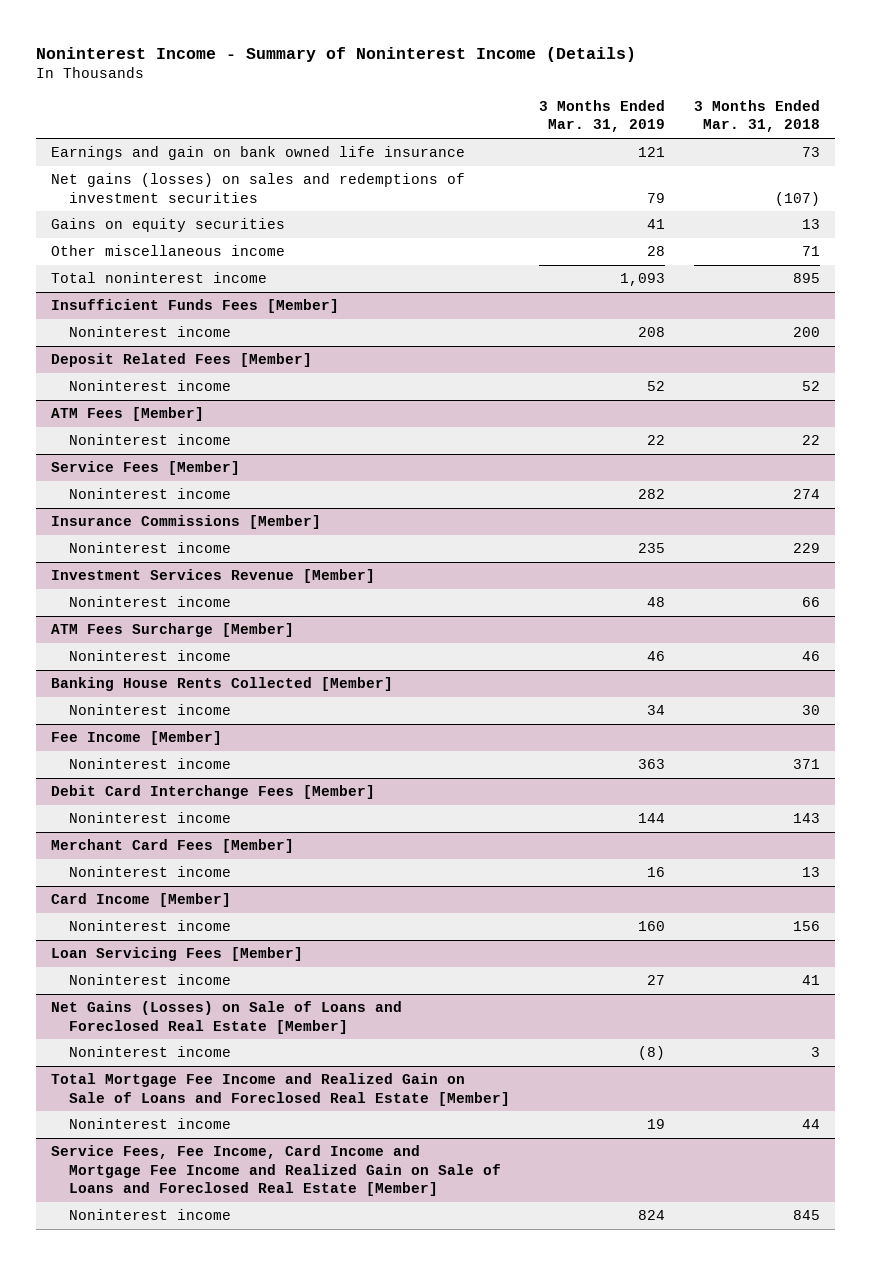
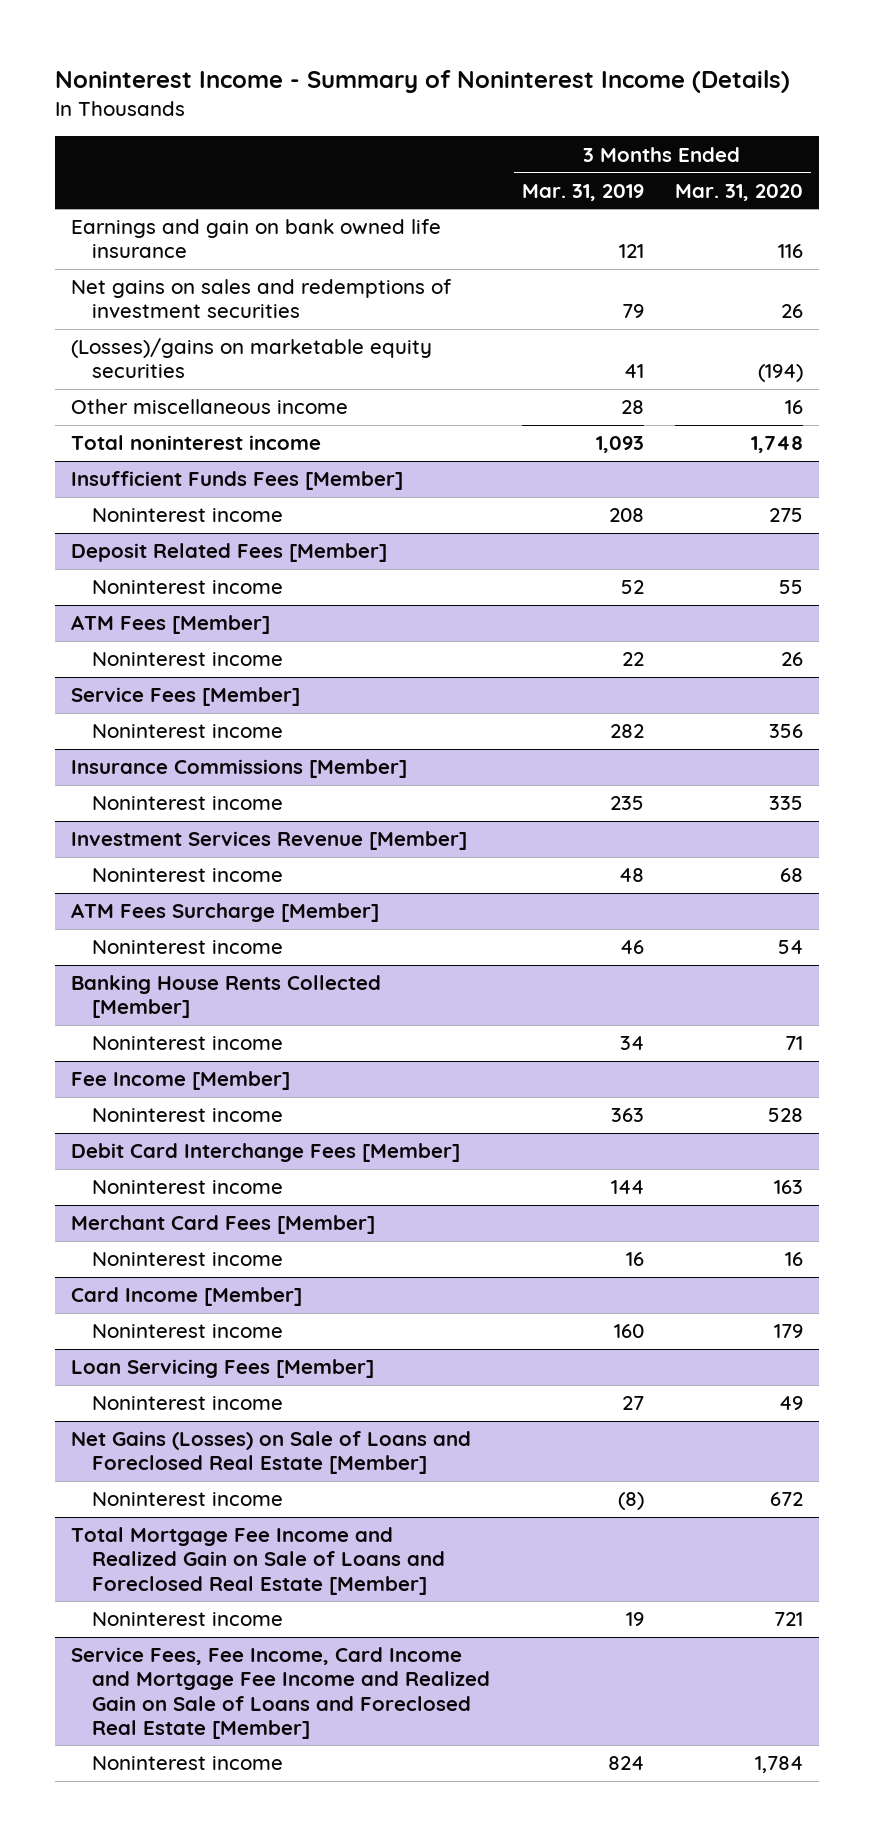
[693,99,820,133] 3 Months Ended Mar. 31, 2018 -> none
none -> [675,183,804,201] Mar. 31, 2020
[50,173,465,203] Net gains (losses) on sales and redemptions of investment securities -> [71,279,453,319] Net gains on sales and redemptions of investment securities
[50,218,285,233] Gains on equity securities -> [71,338,433,379] (Losses)/gains on marketable equity securities

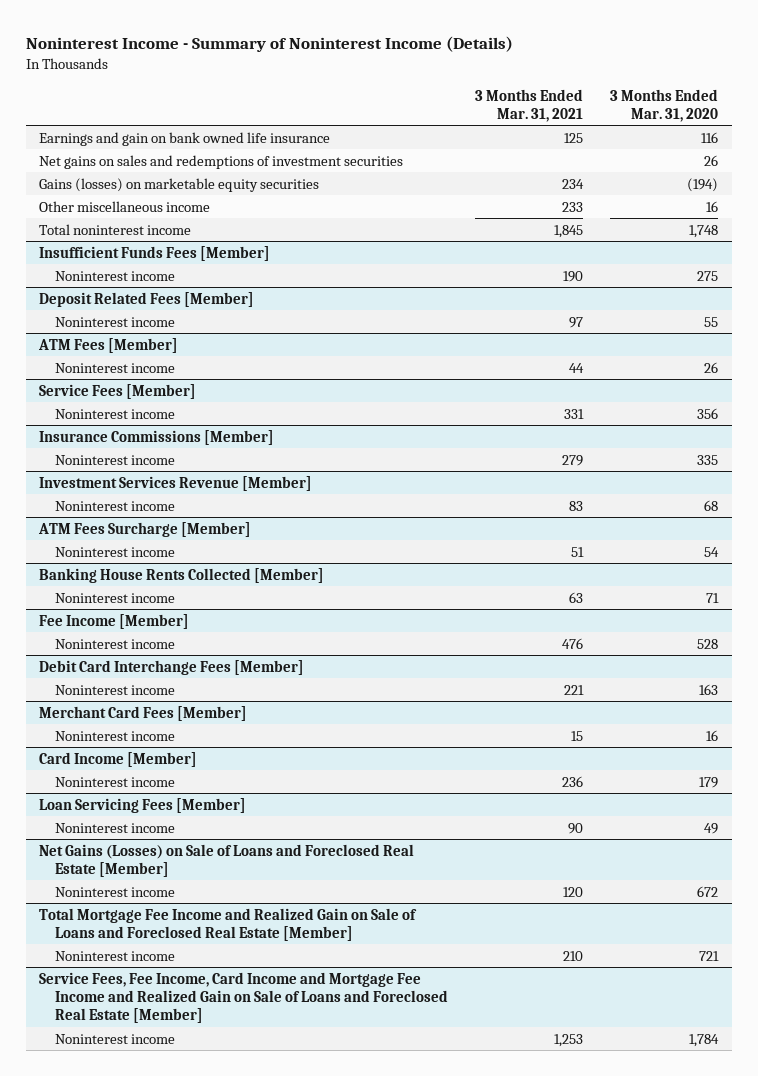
[521,183,644,201] Mar. 31, 2019 -> none
none -> [475,88,584,123] 3 Months Ended Mar. 31, 2021
[71,338,433,379] (Losses)/gains on marketable equity securities -> [39,177,320,192] Gains (losses) on marketable equity securities

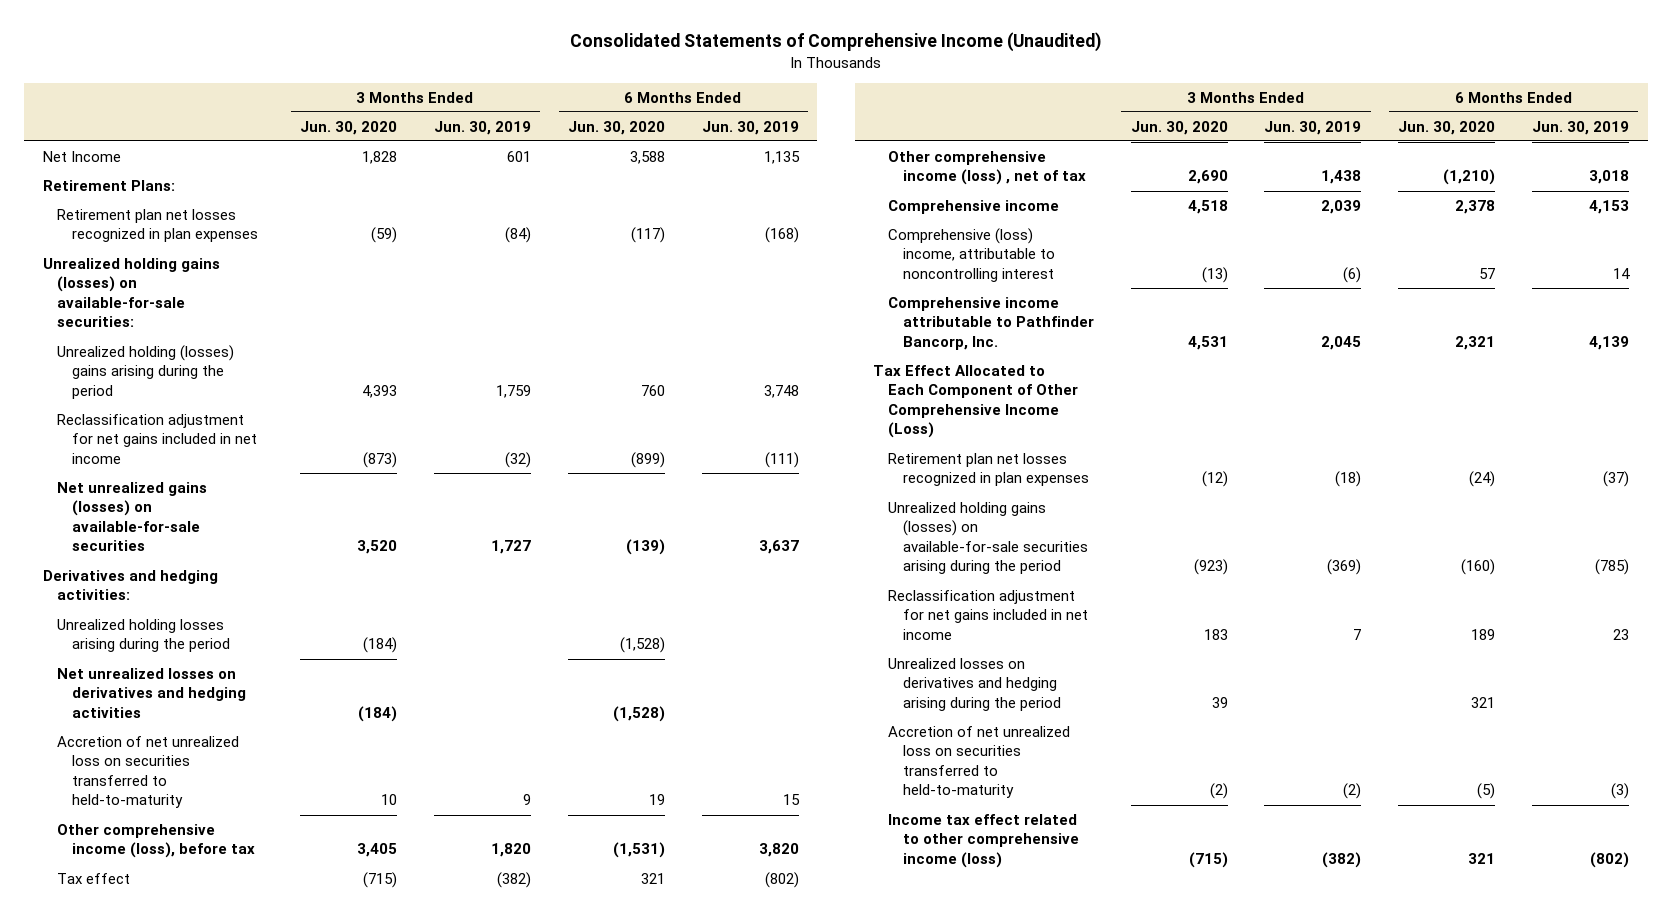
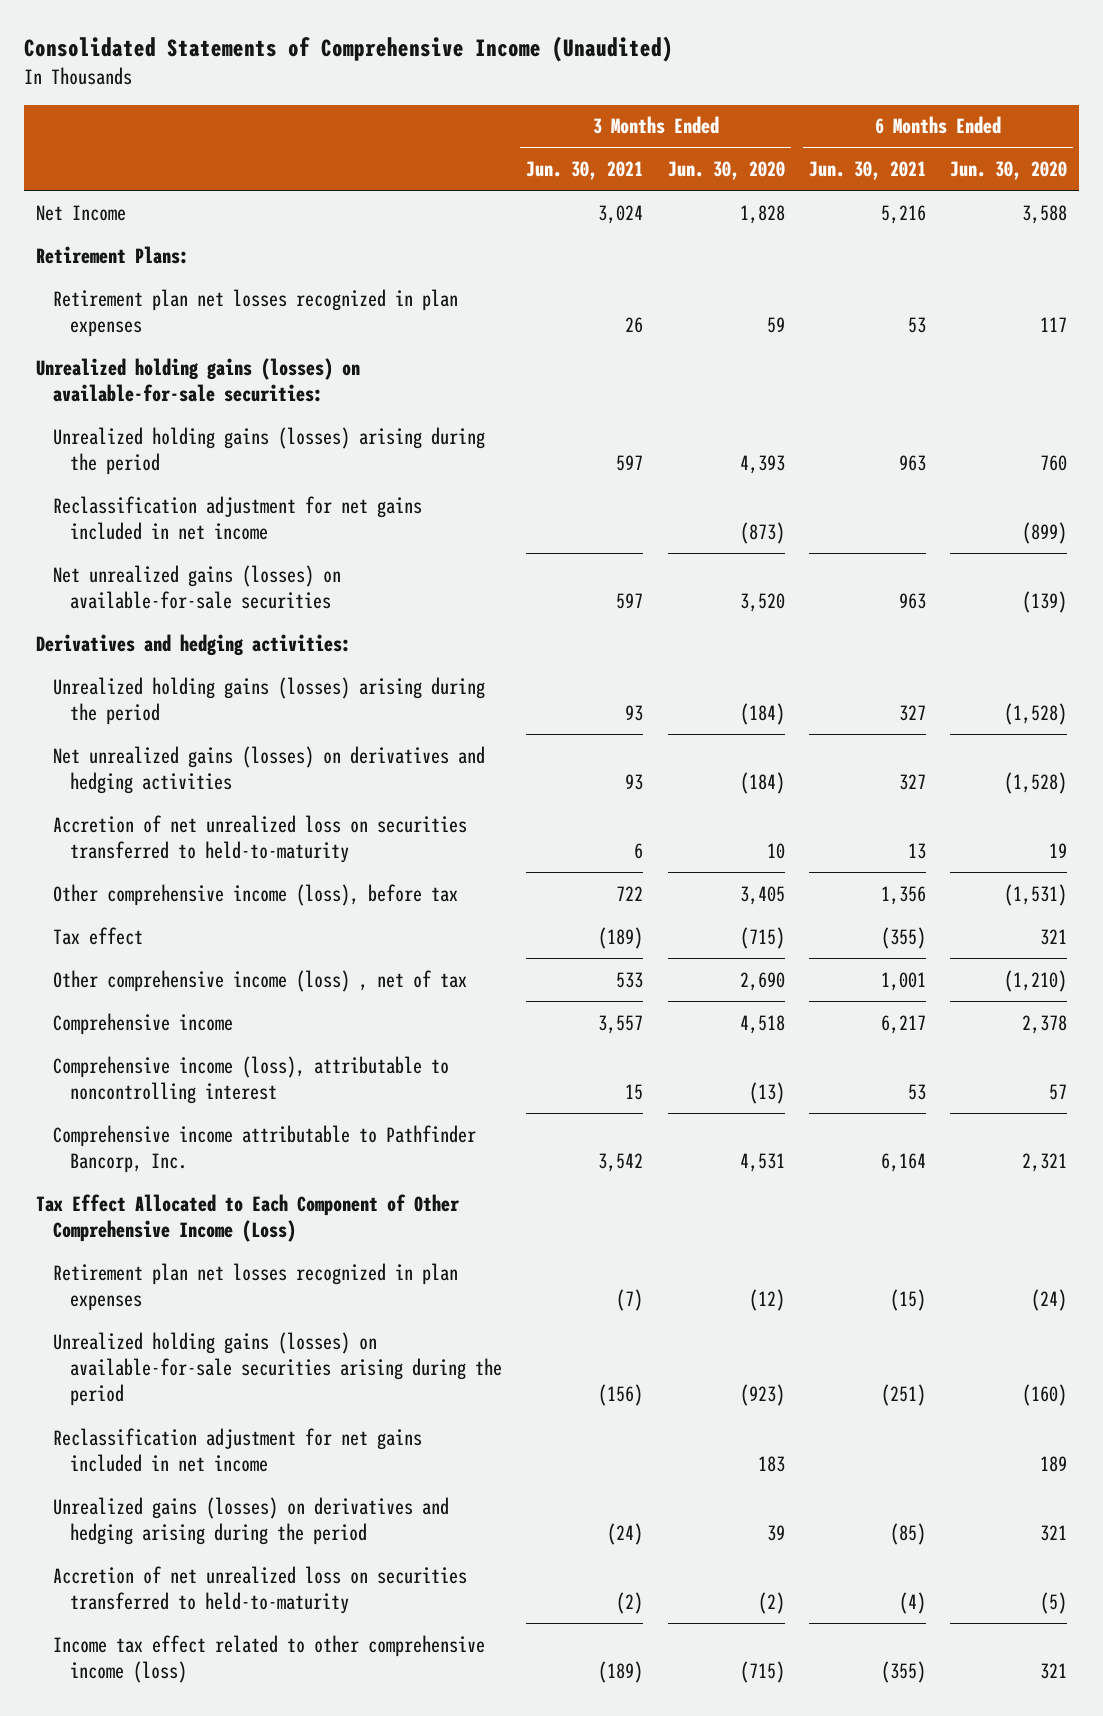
[433,120,531,135] Jun. 30, 2019 -> none
[701,120,799,135] Jun. 30, 2019 -> none
none -> [526,160,644,180] Jun. 30, 2021
none -> [808,160,926,180] Jun. 30, 2021
[370,227,397,244] (59) -> [766,317,785,334] 59
[630,227,665,244] (117) -> [1040,317,1068,333] 117
[57,344,235,399] Unrealized holding (losses) gains arising during the period -> [53,426,486,476] Unrealized holding gains (losses) arising during the period
[57,618,231,653] Unrealized holding losses arising during the period -> [53,676,486,726] Unrealized holding gains (losses) arising during the period
[57,667,247,718] Net unrealized losses on derivatives and hedging activities -> [53,745,486,795] Net unrealized gains (losses) on derivatives and hedging activities
[887,227,1055,282] Comprehensive (loss) income, attributable to noncontrolling interest -> [53,1055,450,1105] Comprehensive income (loss), attributable to noncontrolling interest
[887,657,1061,711] Unrealized losses on derivatives and hedging arising during the period -> [53,1496,450,1546] Unrealized gains (losses) on derivatives and hedging arising during the period

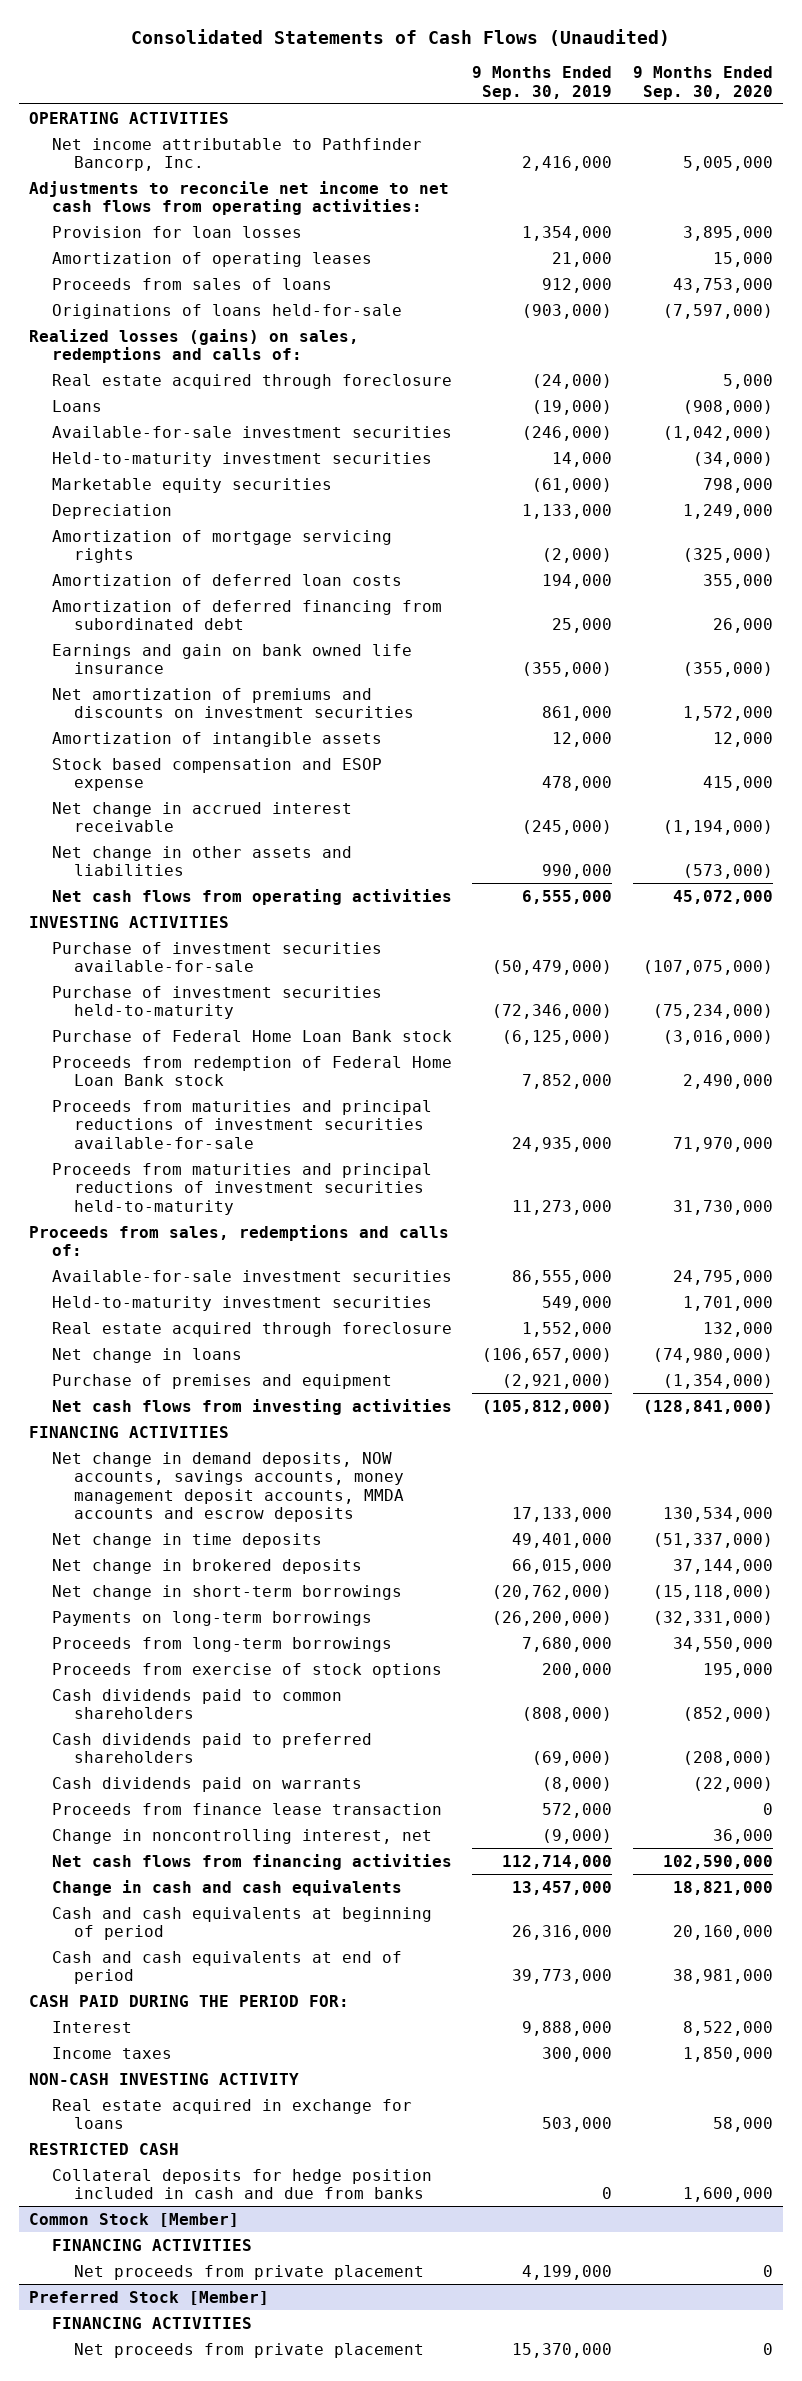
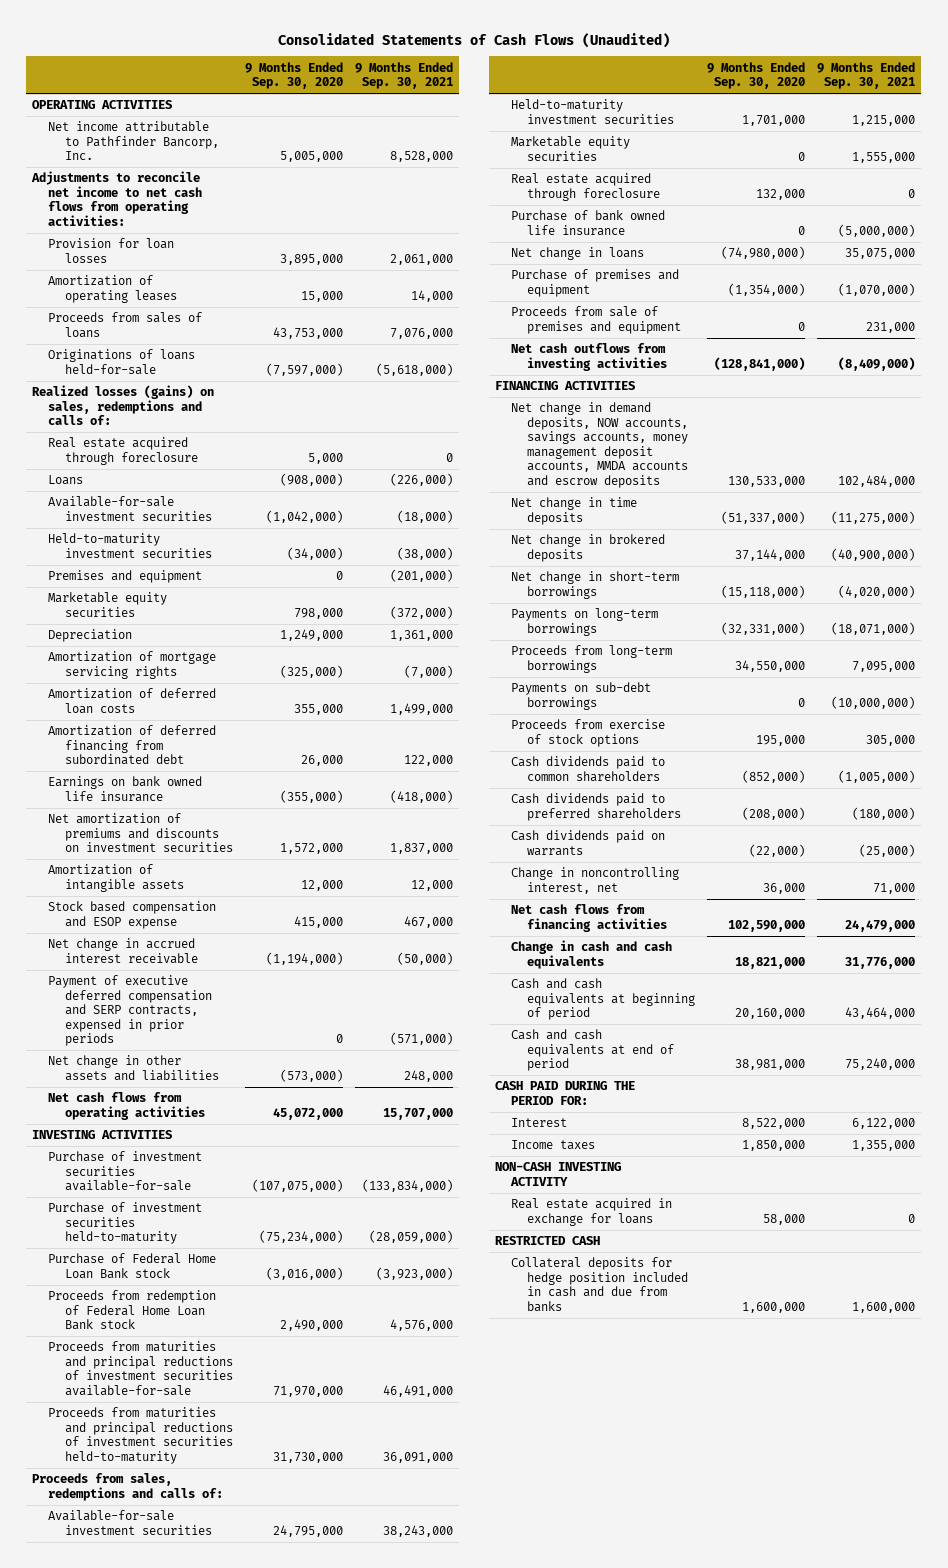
[472,66,613,100] 9 Months Ended Sep. 30, 2019 -> none
none -> [354,61,453,90] 9 Months Ended Sep. 30, 2021
none -> [48,570,203,584] Premises and equipment
[51,643,412,675] Earnings and gain on bank owned life insurance -> [48,776,203,802] Earnings on bank owned life insurance
none -> [48,975,212,1047] Payment of executive deferred compensation and SERP contracts, expensed in prior periods
none -> [510,136,630,161] Marketable equity securities
none -> [510,210,665,236] Purchase of bank owned life insurance
none -> [510,306,681,334] Proceeds from sale of premises and equipment
[51,1398,452,1415] Net cash flows from investing activities -> [510,343,667,371] Net cash outflows from investing activities
[662,1507,773,1523] 130,534,000 -> [727,475,805,487] 130,533,000
none -> [510,682,651,710] Payments on sub-debt borrowings
[51,1802,442,1815] Proceeds from finance lease transaction -> none
[29,2212,240,2227] Common Stock [Member] -> none
[51,2238,252,2251] FINANCING ACTIVITIES -> none
[74,2264,425,2280] Net proceeds from private placement -> none
[29,2290,270,2305] Preferred Stock [Member] -> none
[51,2316,252,2329] FINANCING ACTIVITIES -> none
[74,2342,425,2358] Net proceeds from private placement -> none

